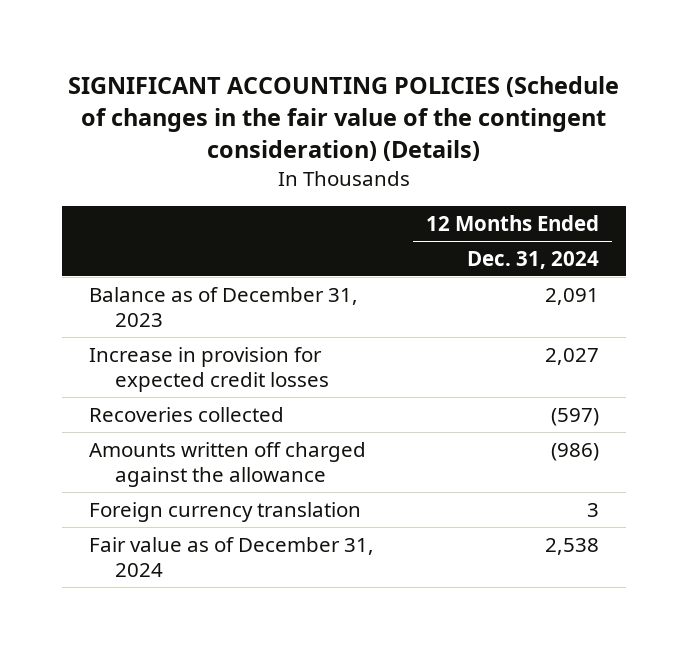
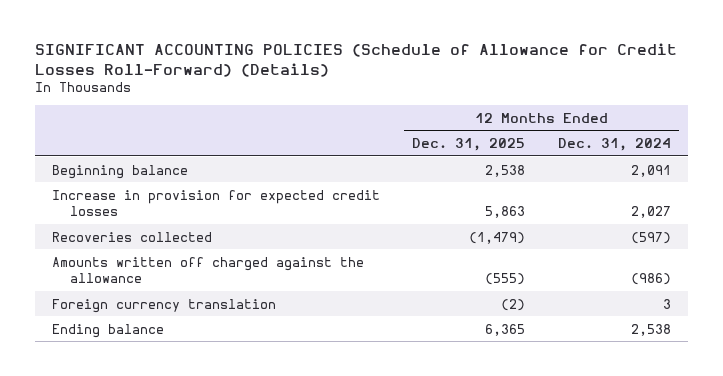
[67,76,619,162] SIGNIFICANT ACCOUNTING POLICIES (Schedule of changes in the fair value of the contingent consideration) (Details) -> [35,43,678,78] SIGNIFICANT ACCOUNTING POLICIES (Schedule of Allowance for Credit Losses Roll-Forward) (Details)
none -> [412,138,526,152] Dec. 31, 2025
[88,286,358,327] Balance as of December 31, 2023 -> [51,164,188,179] Beginning balance
[88,536,374,577] Fair value as of December 31, 2024 -> [51,323,164,338] Ending balance

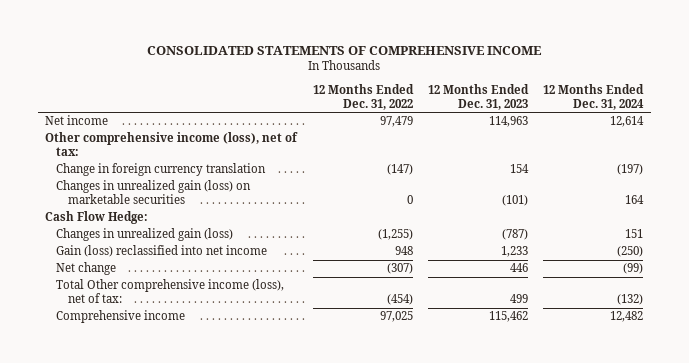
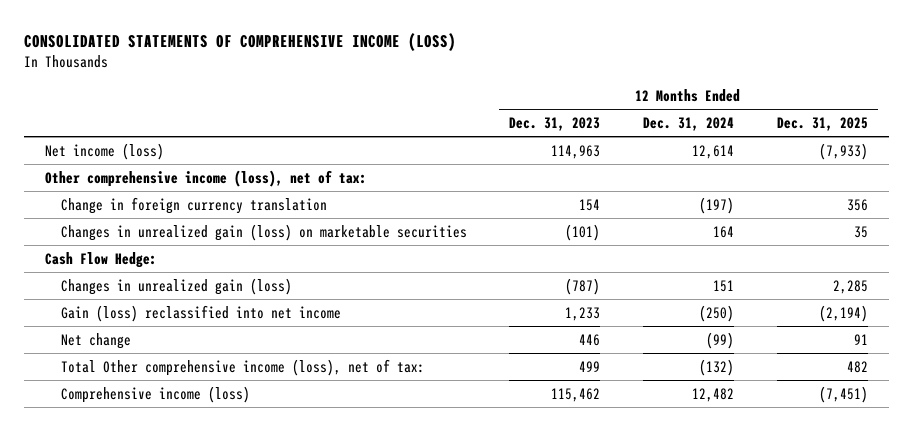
[147,46,543,56] CONSOLIDATED STATEMENTS OF COMPREHENSIVE INCOME -> [23,32,456,51] CONSOLIDATED STATEMENTS OF COMPREHENSIVE INCOME (LOSS)
[312,84,414,111] 12 Months Ended Dec. 31, 2022 -> none
none -> [776,116,868,131] Dec. 31, 2025
[45,115,109,126] Net income -> [44,142,164,160] Net income (loss)
[56,310,186,324] Comprehensive income -> [60,385,250,403] Comprehensive income (loss)

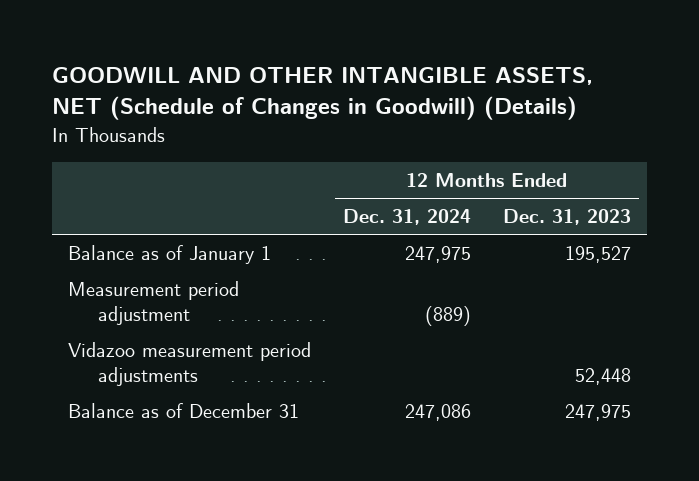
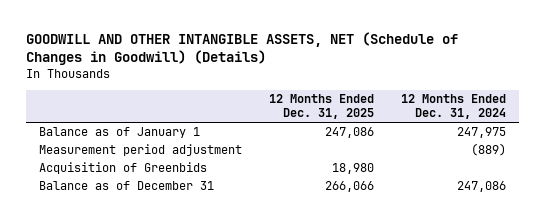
[502,209,631,226] Dec. 31, 2023 -> none
none -> [269,94,375,120] 12 Months Ended Dec. 31, 2025
[67,342,311,387] Vidazoo measurement period adjustments -> [39,162,208,175] Acquisition of Greenbids

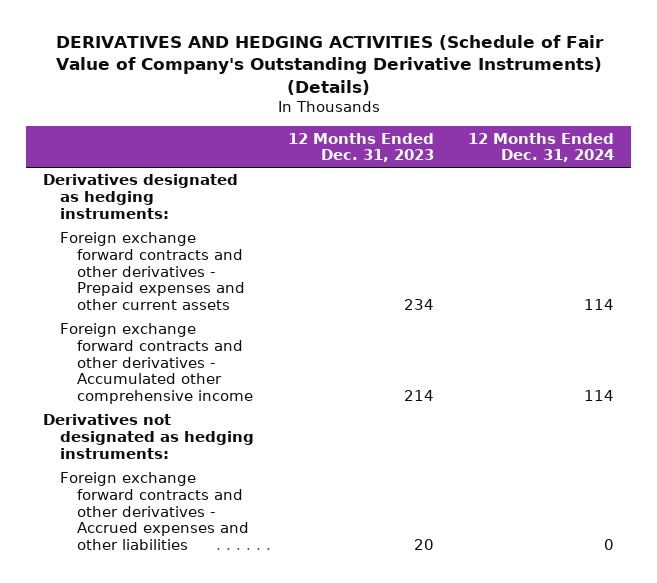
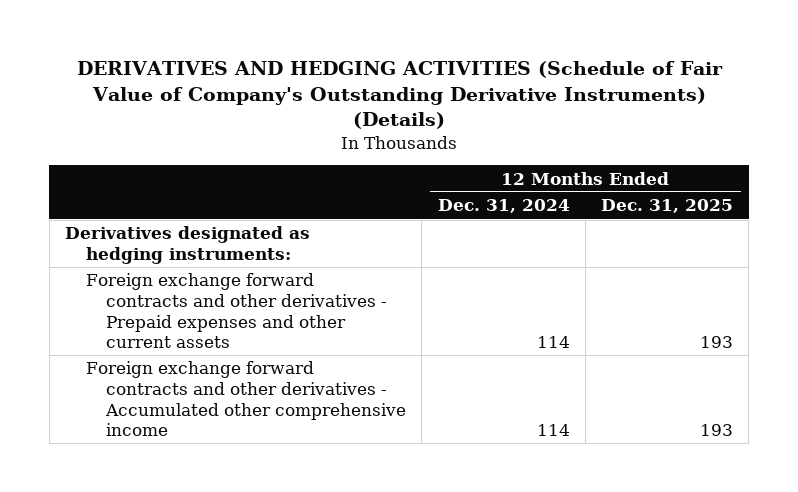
[287,132,434,163] 12 Months Ended Dec. 31, 2023 -> none
none -> [601,199,734,214] Dec. 31, 2025
[42,414,254,459] Derivatives not designated as hedging instruments: -> none
[59,472,249,551] Foreign exchange forward contracts and other derivatives - Accrued expenses and other liabilities -> none

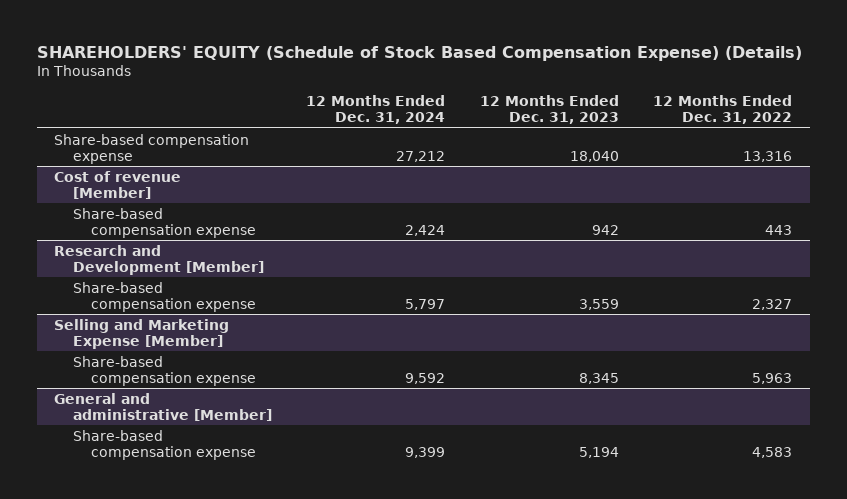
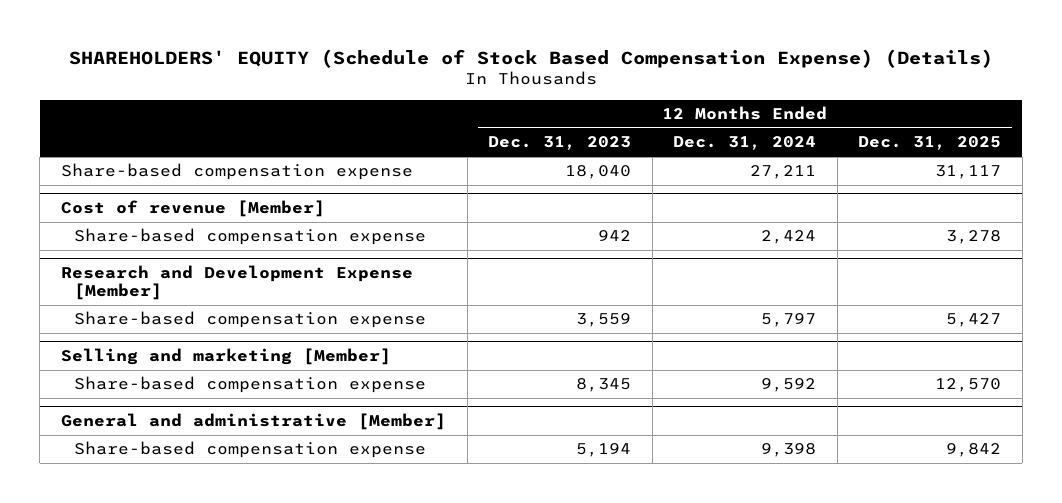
[653,94,793,124] 12 Months Ended Dec. 31, 2022 -> none
none -> [858,136,1002,151] Dec. 31, 2025
[396,150,446,162] 27,212 -> [750,165,817,180] 27,211
[54,244,264,275] Research and Development [Member] -> [60,265,413,300] Research and Development Expense [Member]
[54,318,230,349] Selling and Marketing Expense [Member] -> [60,348,391,366] Selling and marketing [Member]
[405,446,446,458] 9,399 -> [761,443,817,458] 9,398

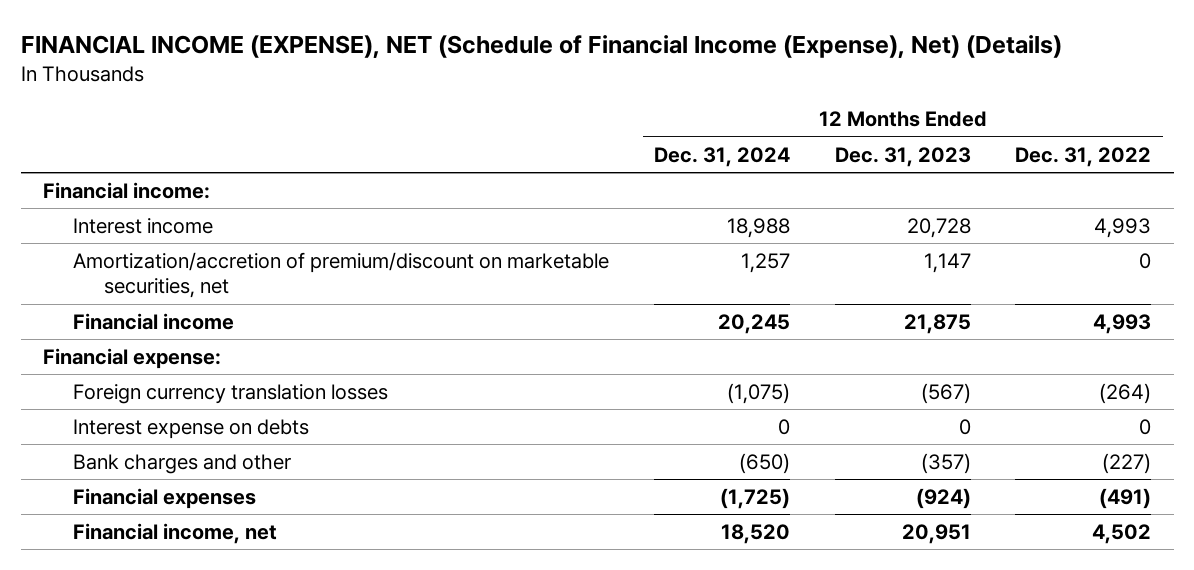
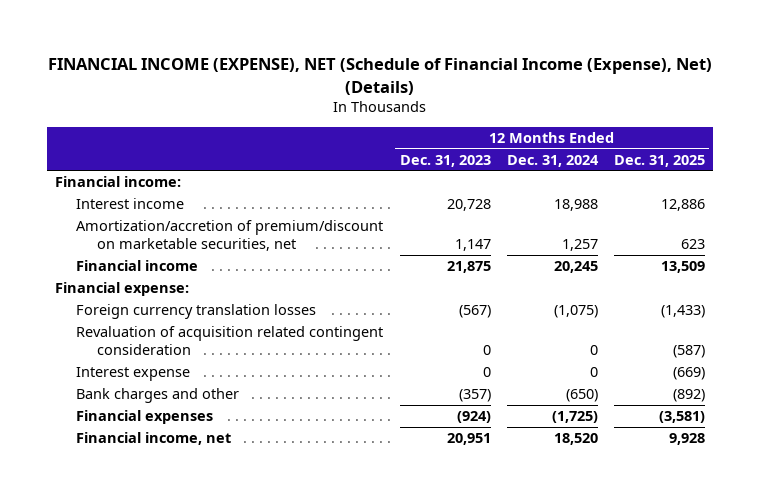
[1015,146,1152,167] Dec. 31, 2022 -> none
none -> [614,154,706,167] Dec. 31, 2025
none -> [76,326,384,356] Revaluation of acquisition related contingent consideration
[73,419,310,440] Interest expense on debts -> [76,367,191,382] Interest expense

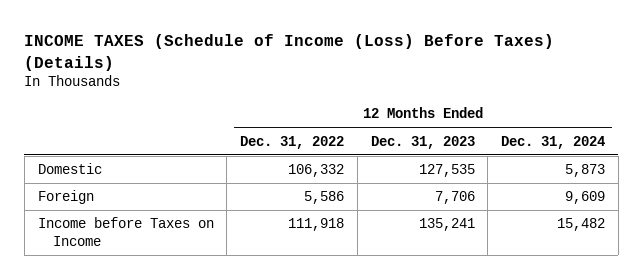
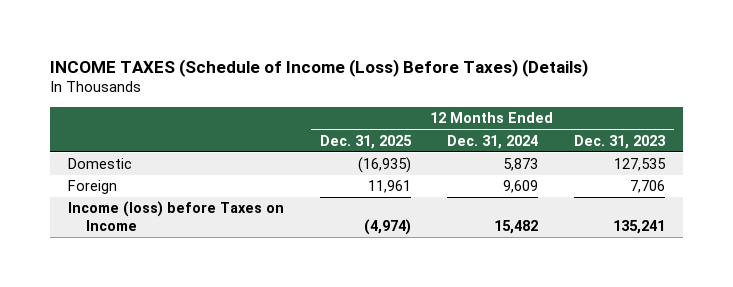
[240,135,345,149] Dec. 31, 2022 -> none
none -> [319,134,412,149] Dec. 31, 2025
[37,217,214,246] Income before Taxes on Income -> [67,201,284,232] Income (loss) before Taxes on Income

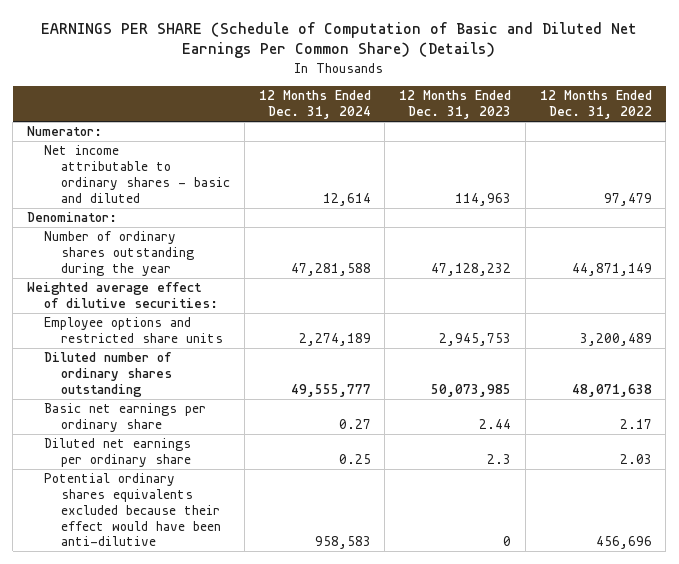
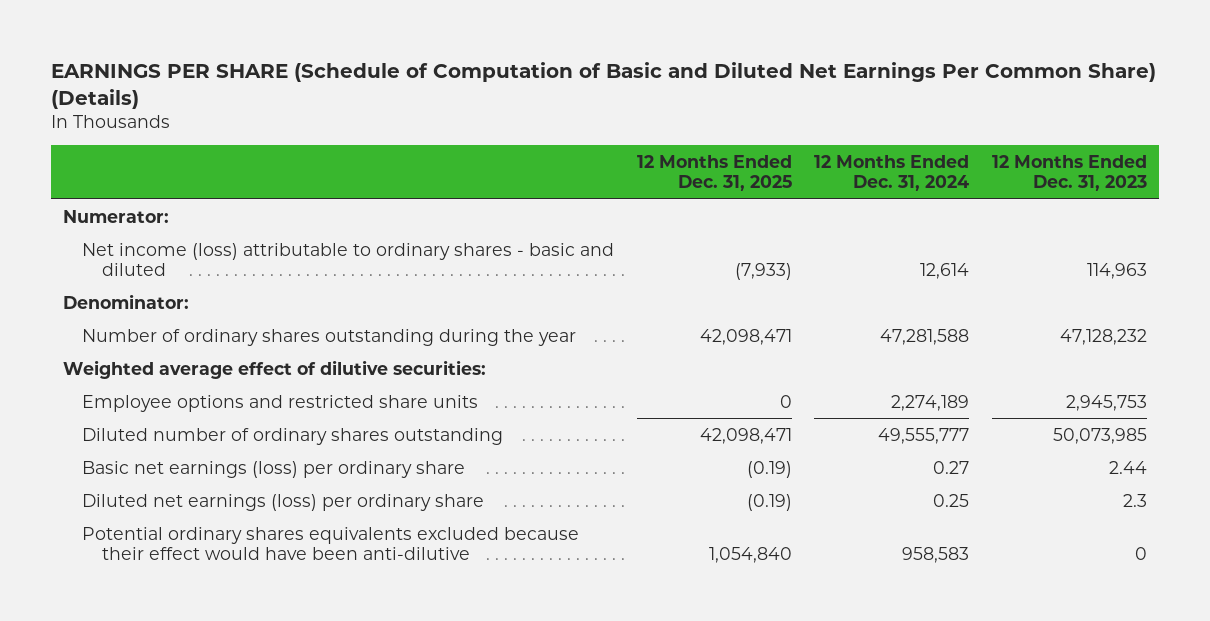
[539,90,652,119] 12 Months Ended Dec. 31, 2022 -> none
none -> [636,155,792,192] 12 Months Ended Dec. 31, 2025
[44,145,231,203] Net income attributable to ordinary shares - basic and diluted -> [82,242,615,276] Net income (loss) attributable to ordinary shares - basic and diluted
[44,403,207,433] Basic net earnings per ordinary share -> [82,460,466,478] Basic net earnings (loss) per ordinary share
[44,438,192,468] Diluted net earnings per ordinary share -> [82,493,485,511] Diluted net earnings (loss) per ordinary share

